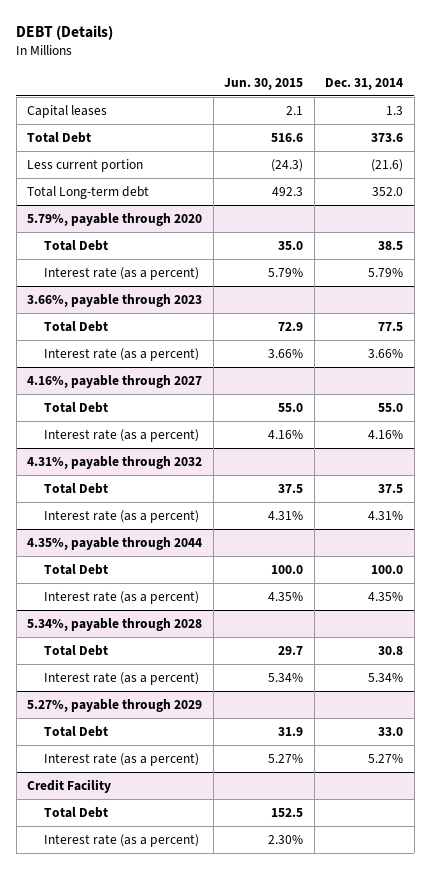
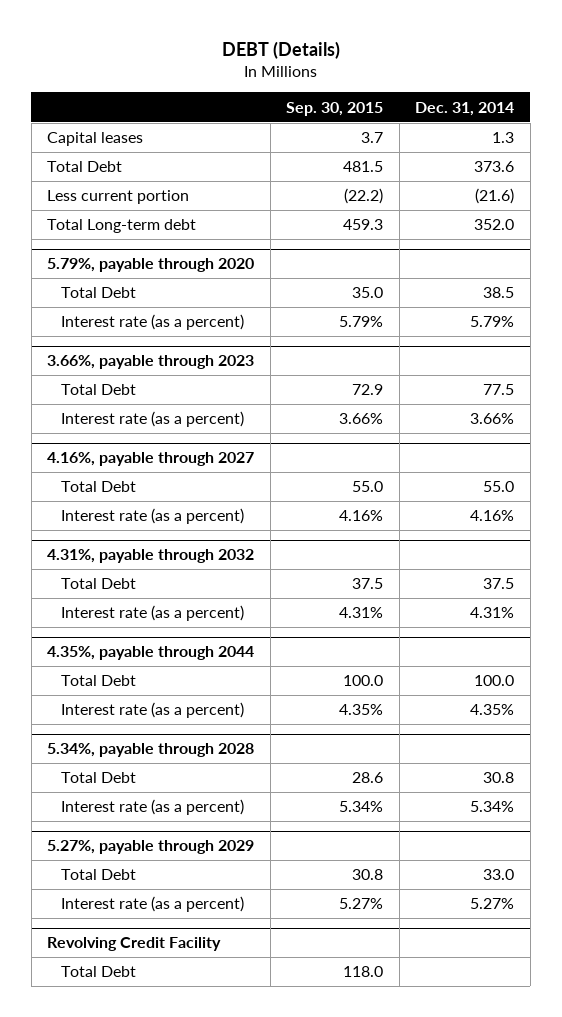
[224,77,304,90] Jun. 30, 2015 -> none
none -> [286,101,384,116] Sep. 30, 2015
[27,778,112,793] Credit Facility -> [47,937,222,952] Revolving Credit Facility
[44,833,200,847] Interest rate (as a percent) -> none

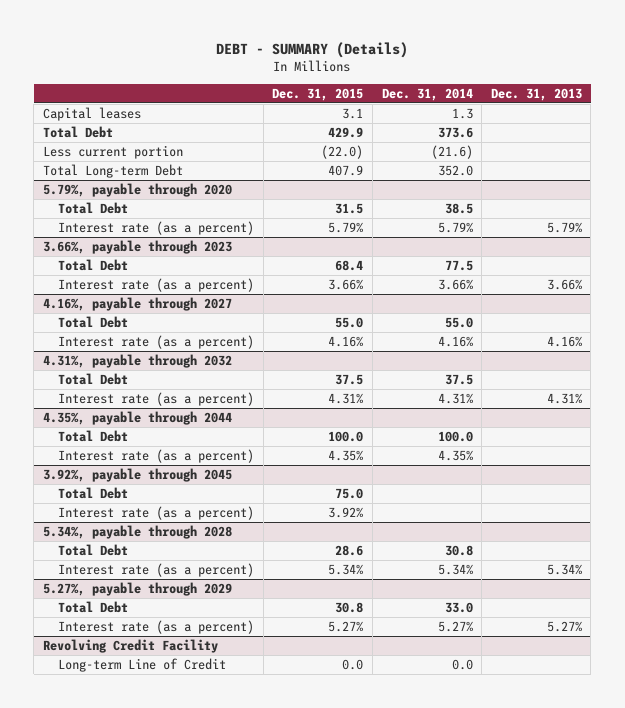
[221,40,340,59] DEBT (Details) -> [216,41,409,58] DEBT - SUMMARY (Details)
[286,101,384,116] Sep. 30, 2015 -> none
none -> [272,87,364,101] Dec. 31, 2015
none -> [490,87,582,101] Dec. 31, 2013
[47,219,197,234] Total Long-term debt -> [42,164,183,179] Total Long-term Debt
none -> [42,468,232,483] 3.92%, payable through 2045
none -> [58,487,129,500] Total Debt
none -> [58,506,255,521] Interest rate (as a percent)
[60,966,136,978] Total Debt -> none
none -> [58,658,227,673] Long-term Line of Credit

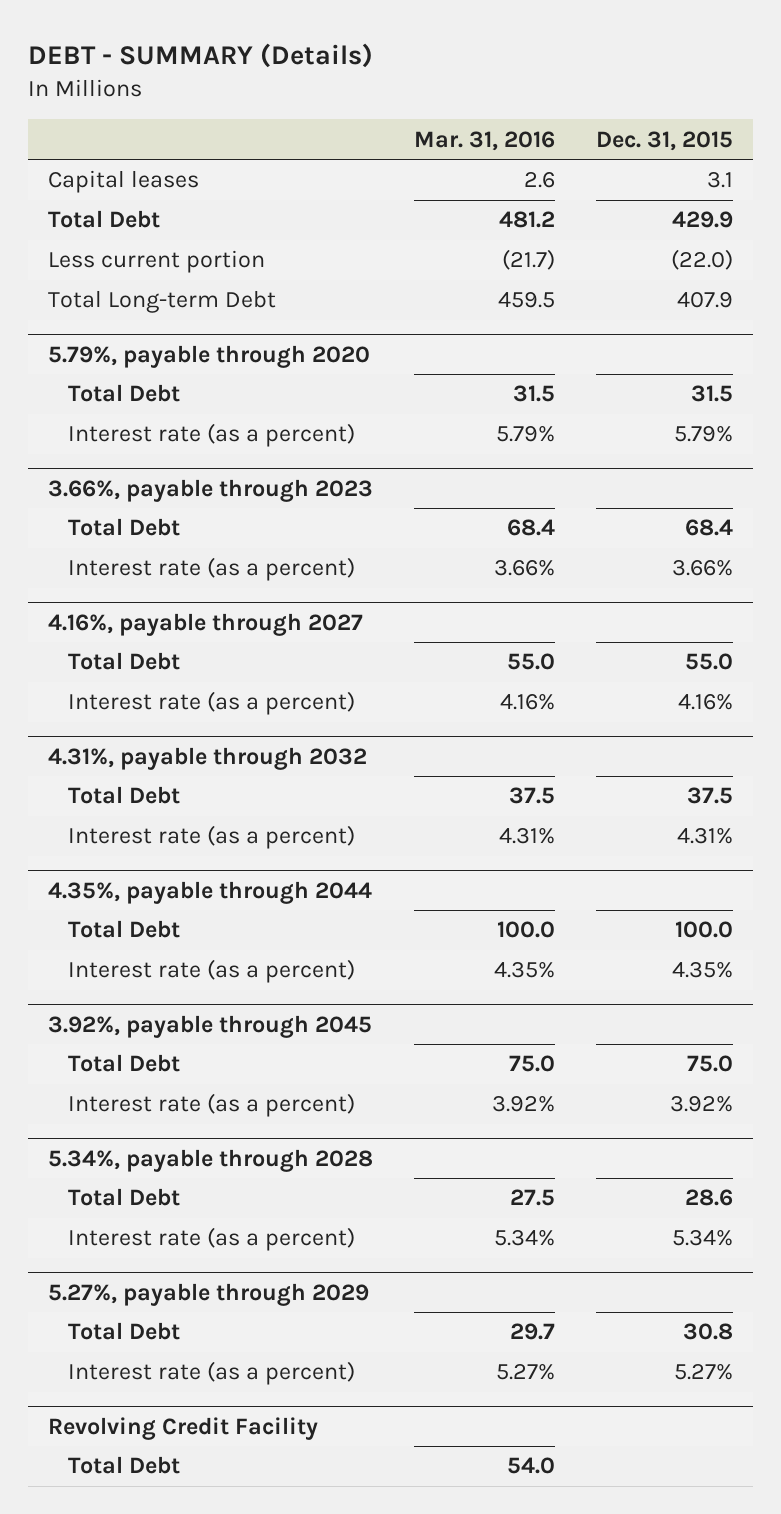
[381,87,473,101] Dec. 31, 2014 -> none
[490,87,582,101] Dec. 31, 2013 -> none
none -> [413,130,555,151] Mar. 31, 2016
[58,658,227,673] Long-term Line of Credit -> none
none -> [67,1456,180,1475] Total Debt

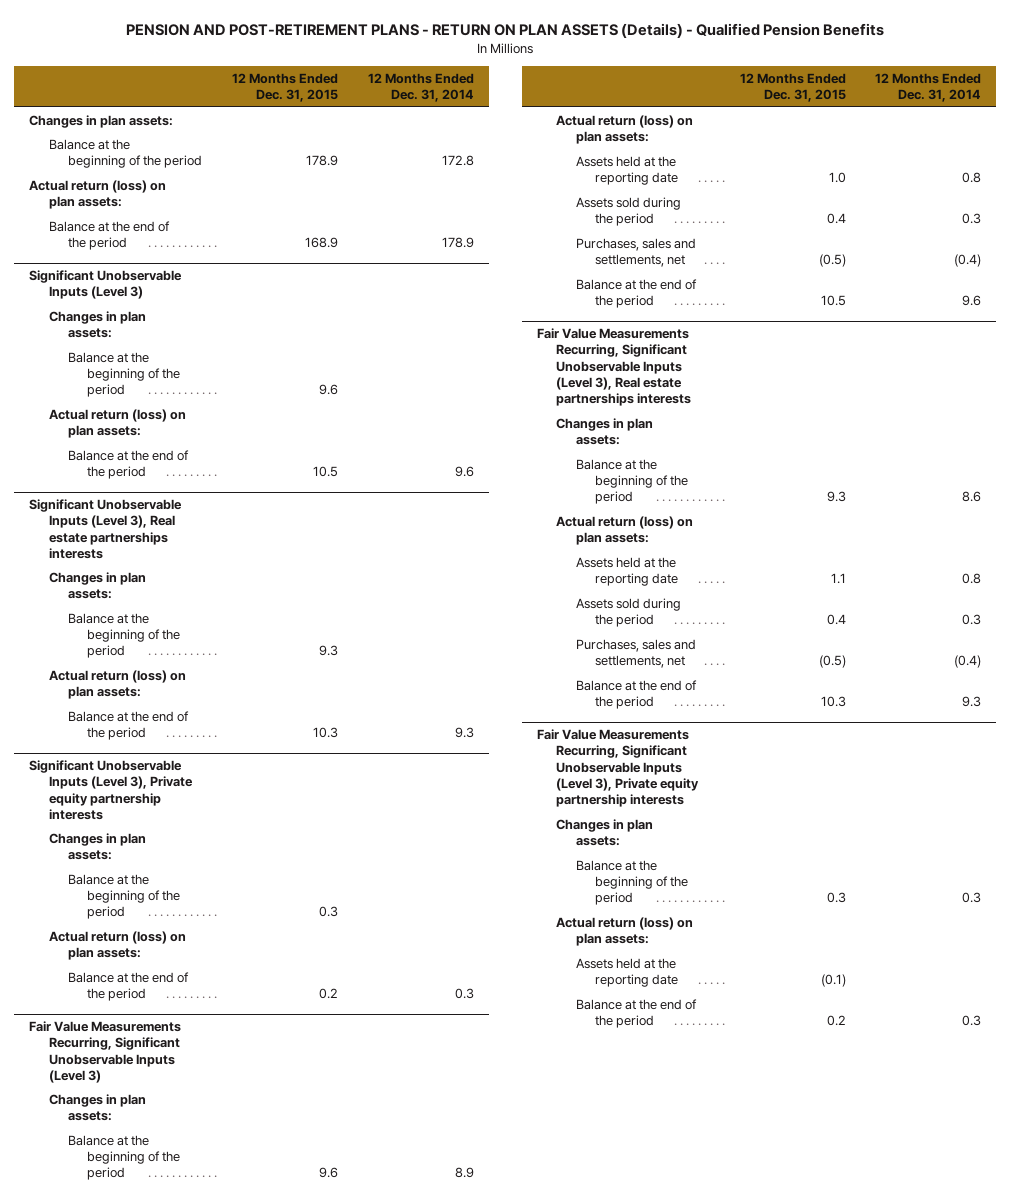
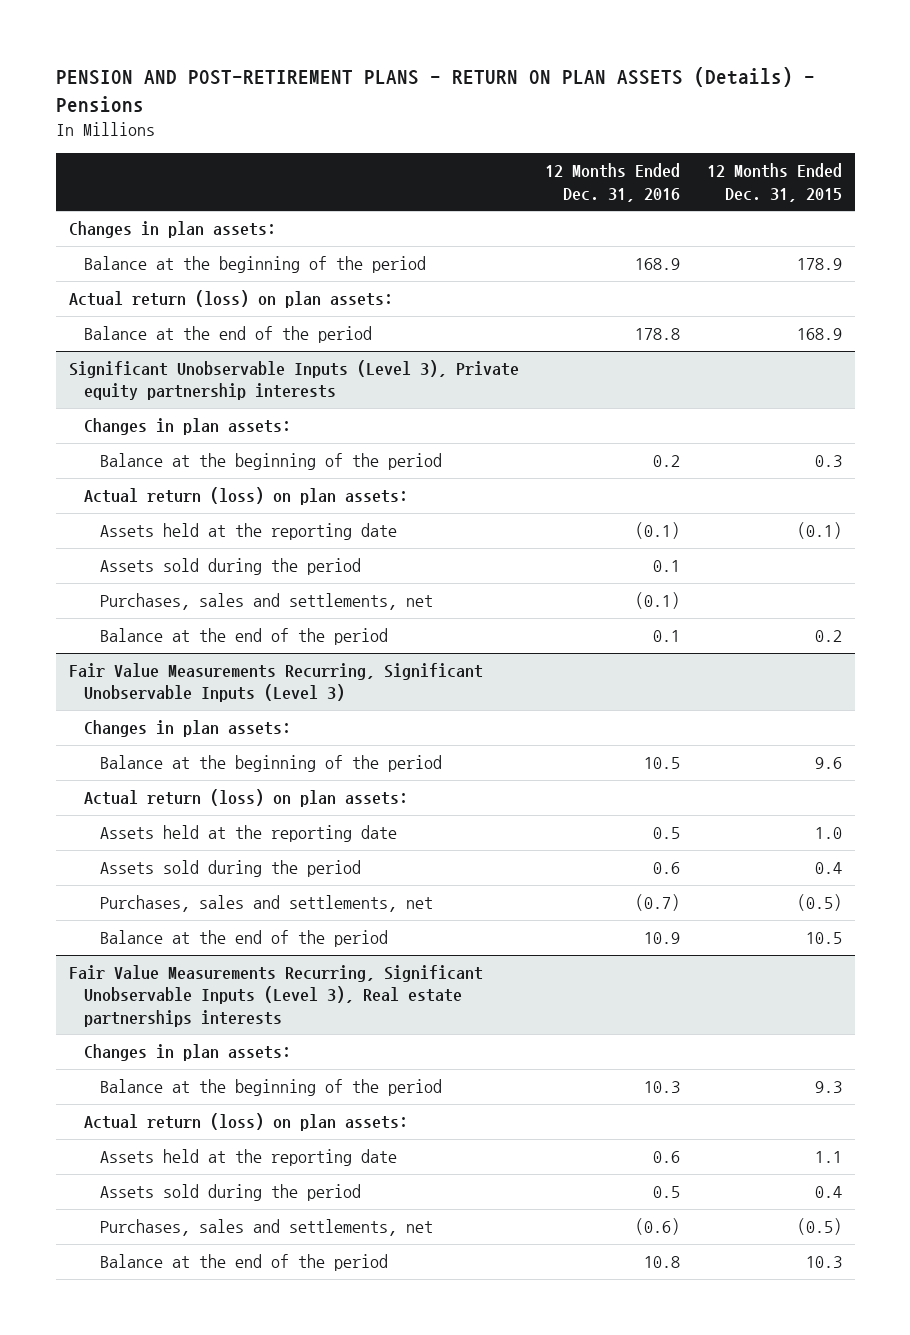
[126,22,885,38] PENSION AND POST-RETIREMENT PLANS - RETURN ON PLAN ASSETS (Details) - Qualified Pension Benefits -> [55,67,815,113] PENSION AND POST-RETIREMENT PLANS - RETURN ON PLAN ASSETS (Details) - Pensions
[367,72,474,103] 12 Months Ended Dec. 31, 2014 -> none
none -> [545,163,681,202] 12 Months Ended Dec. 31, 2016
[29,270,183,300] Significant Unobservable Inputs (Level 3) -> none
[48,310,146,339] Changes in plan assets: -> none
[67,351,181,398] Balance at the beginning of the period -> none
[48,408,186,439] Actual return (loss) on plan assets: -> none
[67,449,189,480] Balance at the end of the period -> none
[29,499,183,559] Significant Unobservable Inputs (Level 3), Real estate partnerships interests -> none
[48,571,146,600] Changes in plan assets: -> none
[67,612,181,659] Balance at the beginning of the period -> none
[48,669,186,700] Actual return (loss) on plan assets: -> none
[67,710,189,741] Balance at the end of the period -> none
none -> [100,523,398,541] Assets held at the reporting date
none -> [100,558,362,576] Assets sold during the period
none -> [100,593,434,611] Purchases, sales and settlements, net
[536,729,700,808] Fair Value Measurements Recurring, Significant Unobservable Inputs (Level 3), Private equity partnership interests -> none
[556,818,654,847] Changes in plan assets: -> none
[575,859,688,906] Balance at the beginning of the period -> none
[556,916,694,947] Actual return (loss) on plan assets: -> none
[575,957,678,988] Assets held at the reporting date -> none
[575,998,697,1029] Balance at the end of the period -> none

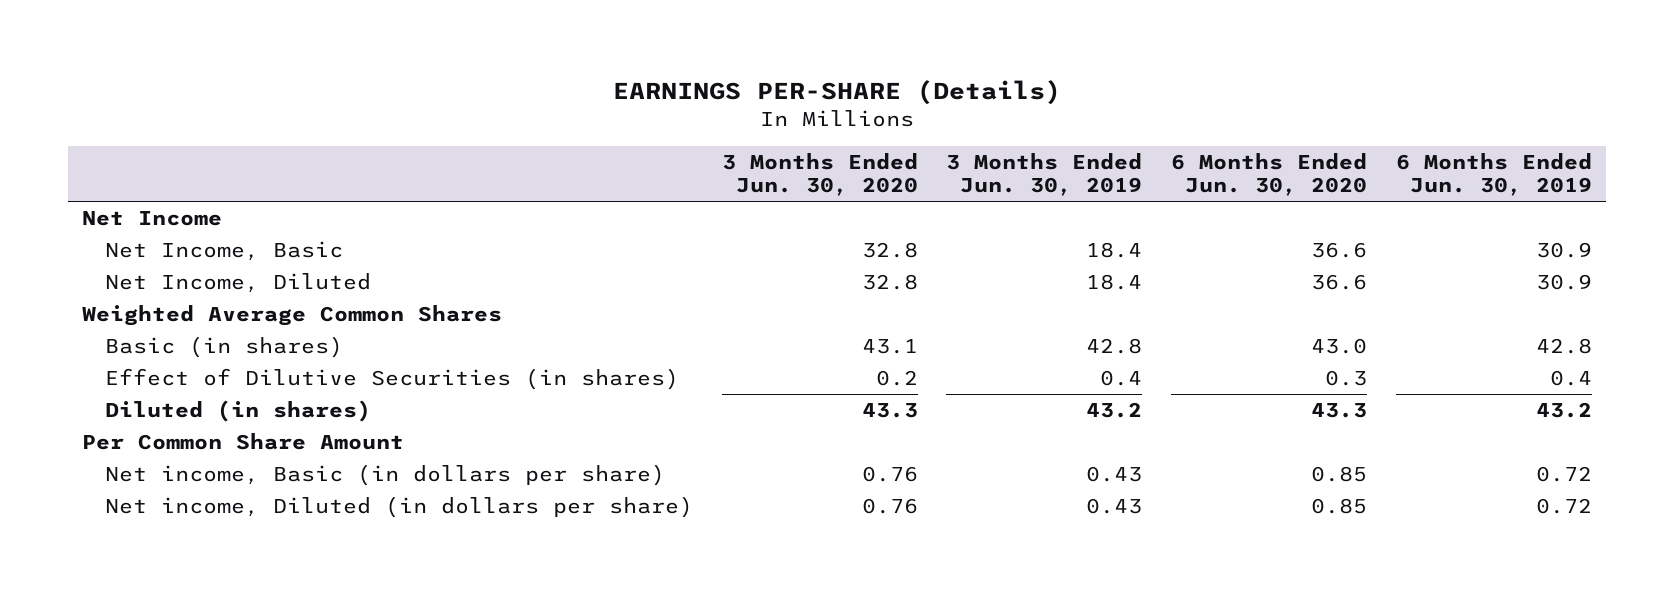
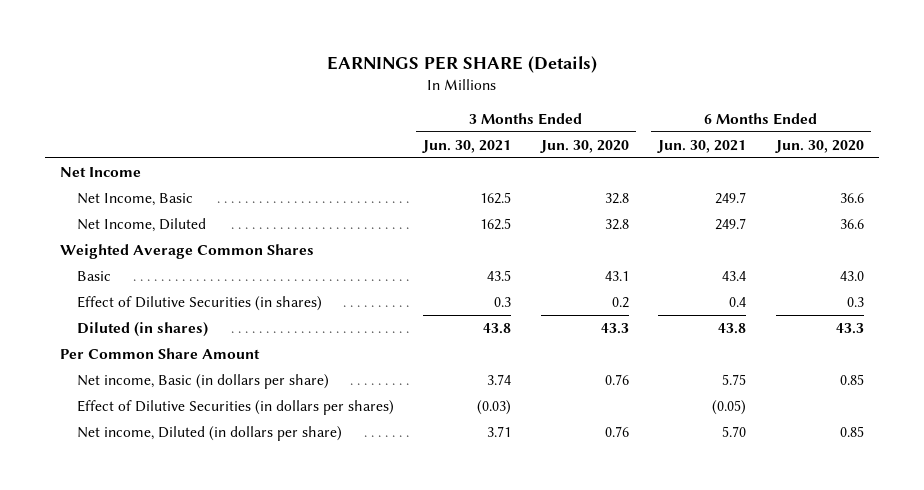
[612,80,1061,106] EARNINGS PER-SHARE (Details) -> [326,55,597,73] EARNINGS PER SHARE (Details)
[946,152,1143,197] 3 Months Ended Jun. 30, 2019 -> none
[1395,152,1592,197] 6 Months Ended Jun. 30, 2019 -> none
none -> [422,139,512,153] Jun. 30, 2021
none -> [657,139,747,153] Jun. 30, 2021
[105,335,344,358] Basic (in shares) -> [76,271,111,282] Basic
none -> [76,400,394,416] Effect of Dilutive Securities (in dollars per shares)

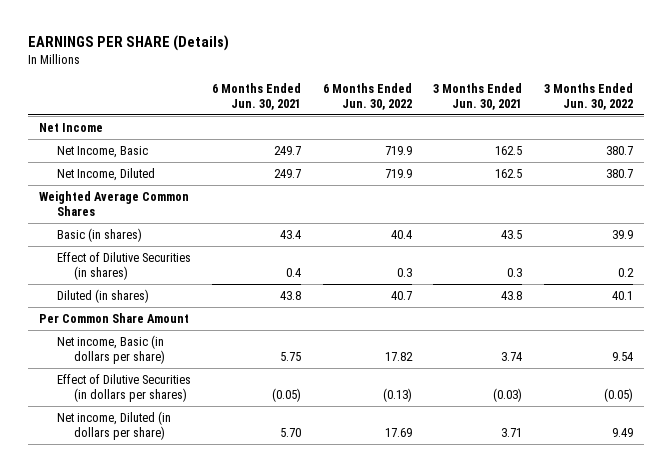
[539,139,629,153] Jun. 30, 2020 -> none
[775,139,865,153] Jun. 30, 2020 -> none
none -> [322,82,412,110] 6 Months Ended Jun. 30, 2022
none -> [543,82,633,110] 3 Months Ended Jun. 30, 2022
[76,271,111,282] Basic -> [56,228,142,243] Basic (in shares)

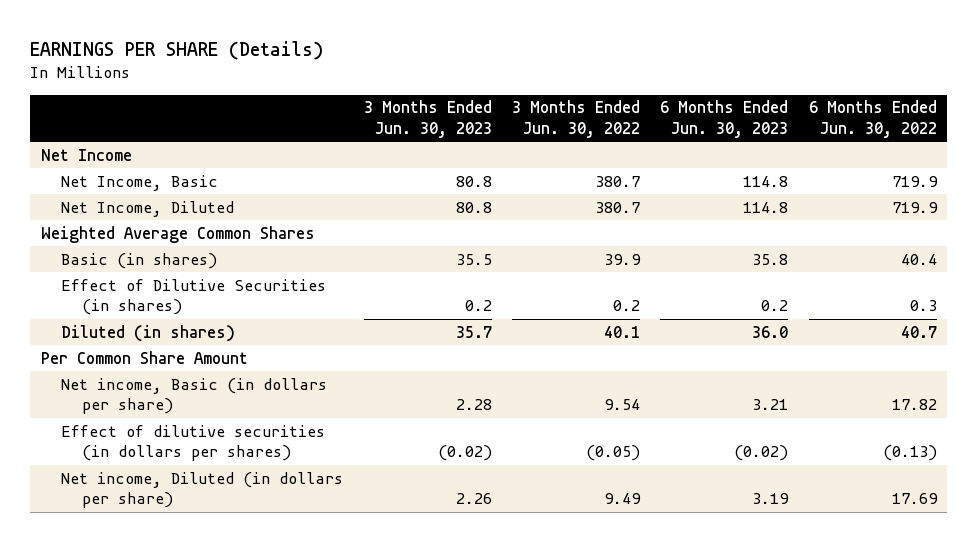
[212,82,302,110] 6 Months Ended Jun. 30, 2021 -> none
[433,82,523,110] 3 Months Ended Jun. 30, 2021 -> none
none -> [363,100,492,138] 3 Months Ended Jun. 30, 2023
none -> [660,100,789,138] 6 Months Ended Jun. 30, 2023
[56,374,191,402] Effect of Dilutive Securities (in dollars per shares) -> [61,424,326,462] Effect of dilutive securities (in dollars per shares)

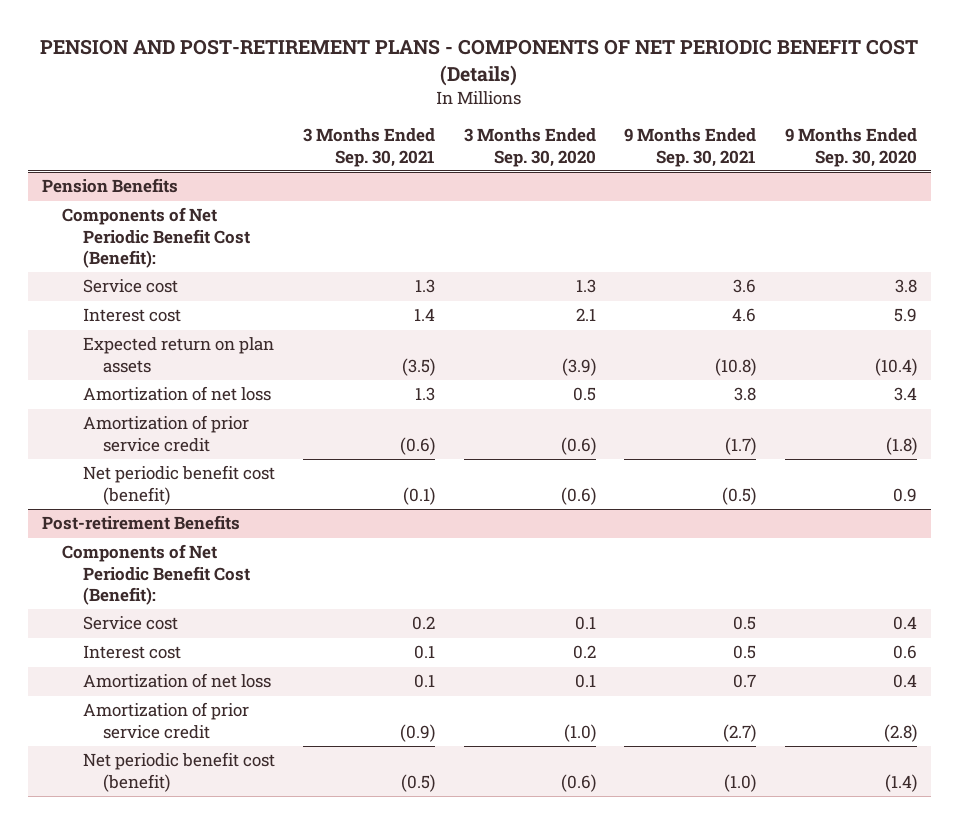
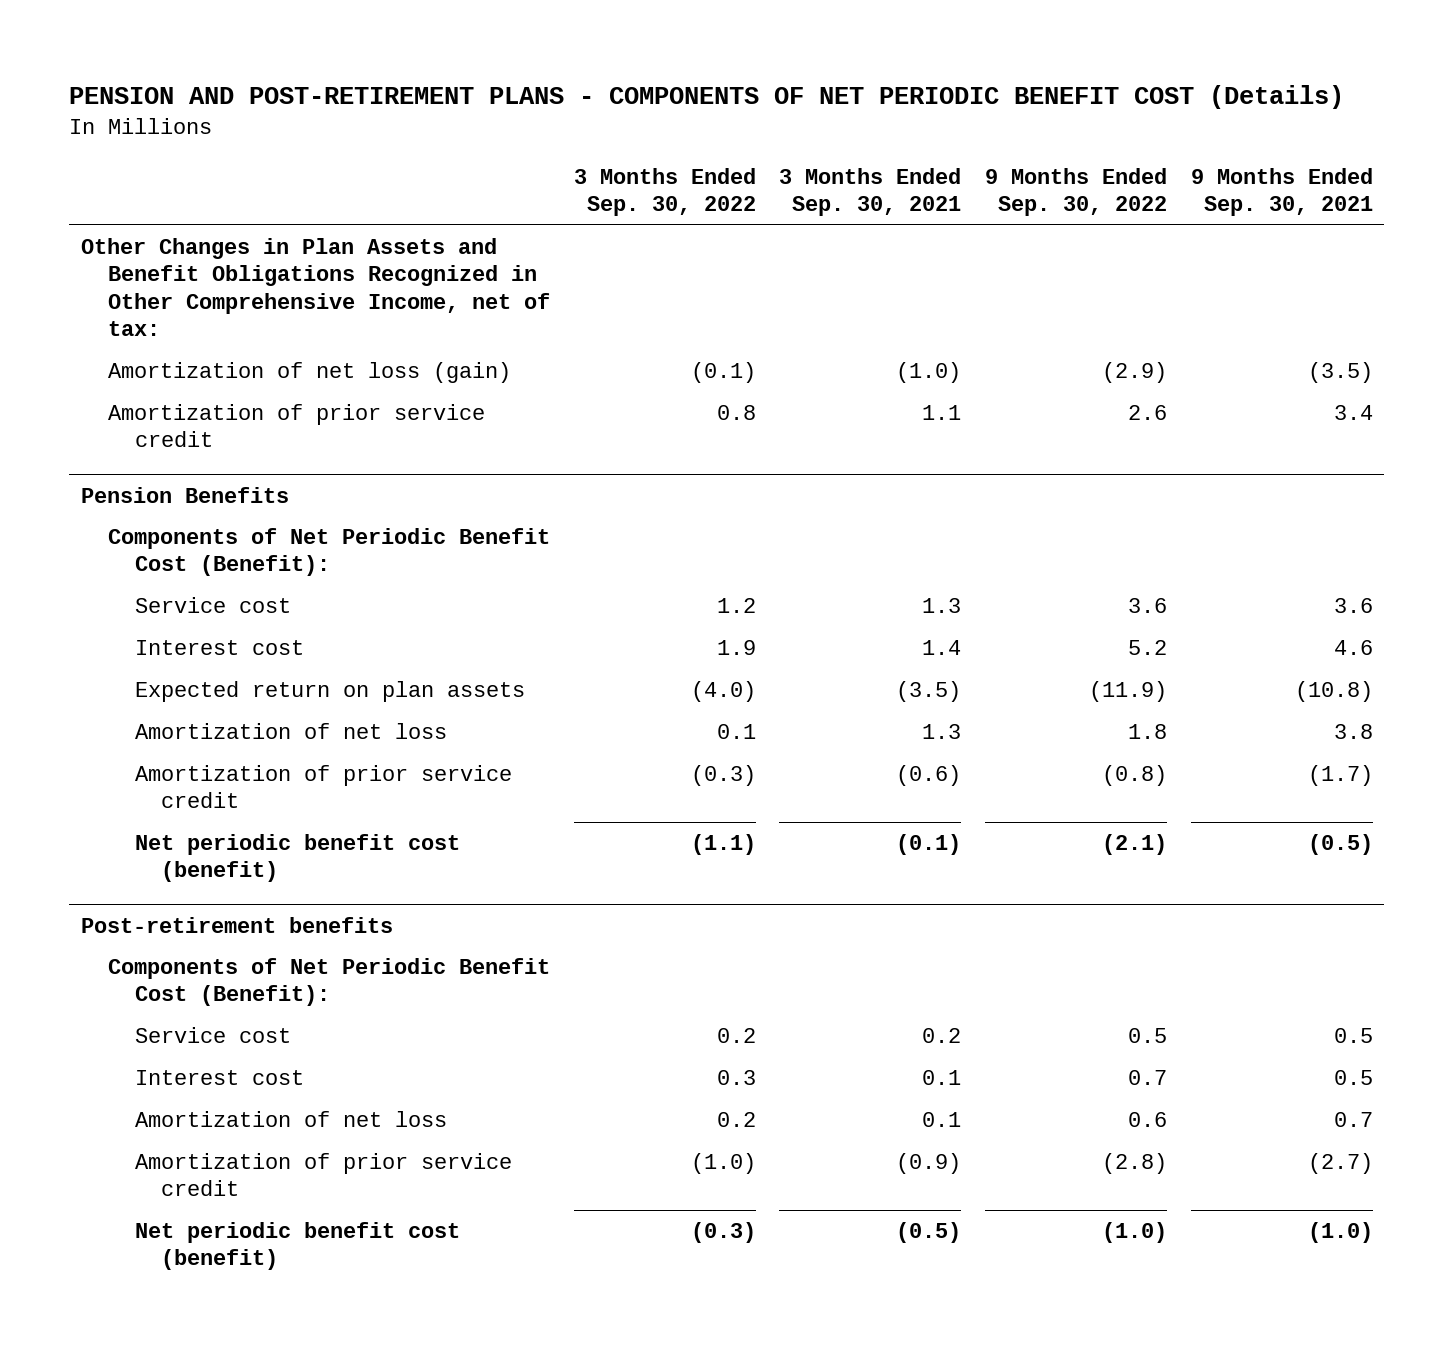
[463,128,596,167] 3 Months Ended Sep. 30, 2020 -> none
[784,128,917,167] 9 Months Ended Sep. 30, 2020 -> none
none -> [573,168,756,217] 3 Months Ended Sep. 30, 2022
none -> [984,168,1167,217] 9 Months Ended Sep. 30, 2022
none -> [81,238,550,337] Other Changes in Plan Assets and Benefit Obligations Recognized in Other Comprehensive Income, net of tax:
none -> [107,362,511,384] Amortization of net loss (gain)
none -> [107,404,485,448] Amortization of prior service credit
[41,515,240,531] Post-retirement Benefits -> [81,916,394,933] Post-retirement benefits

